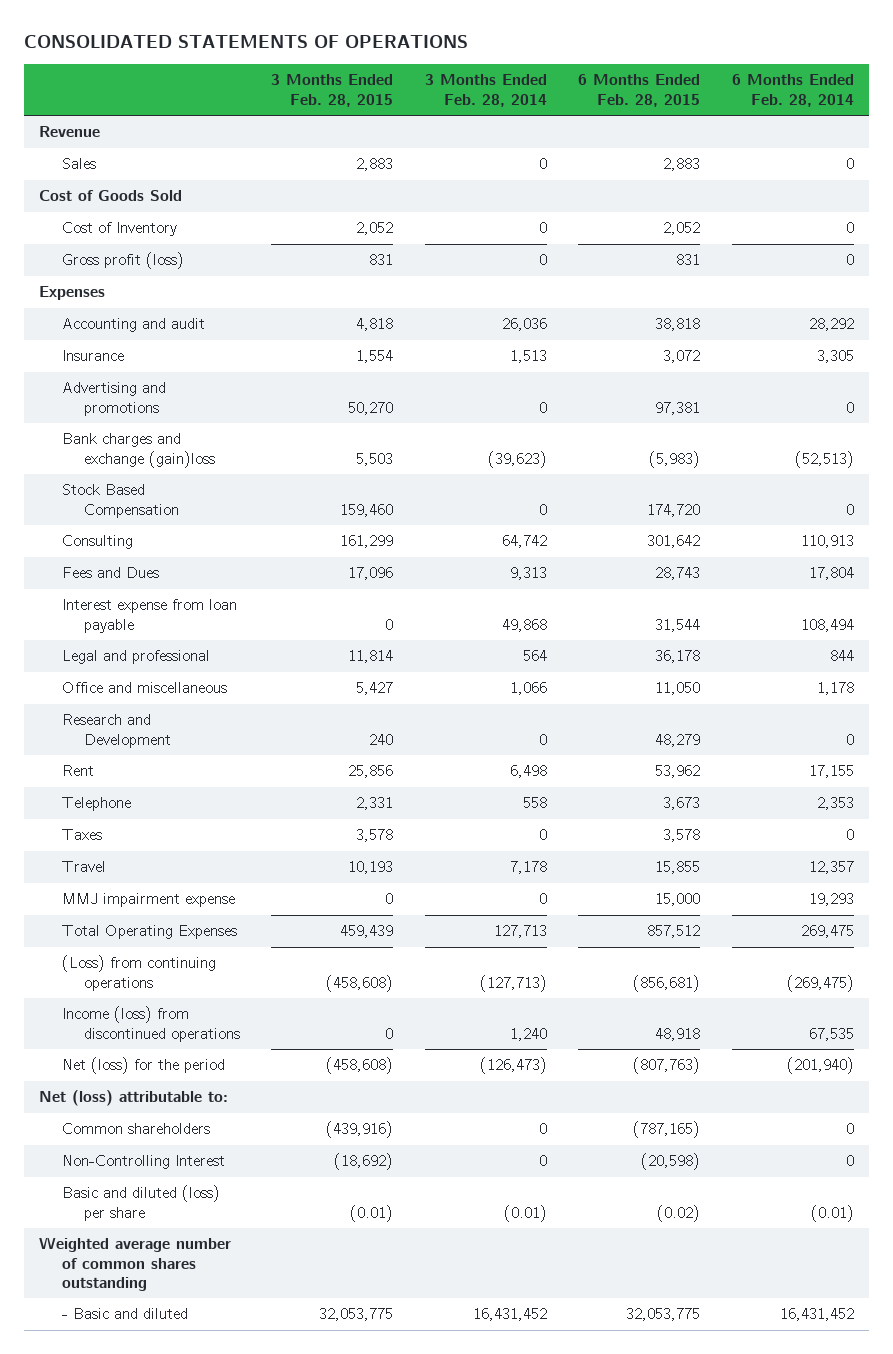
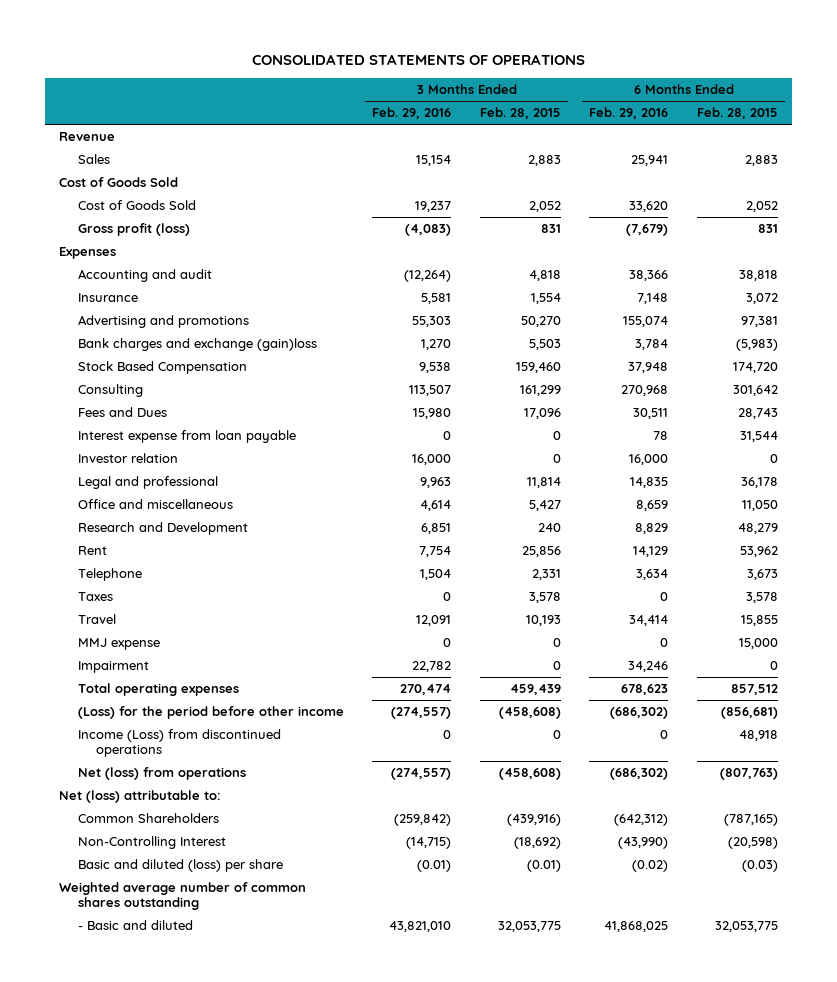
[424,74,547,107] 3 Months Ended Feb. 28, 2014 -> none
[731,74,854,107] 6 Months Ended Feb. 28, 2014 -> none
none -> [372,107,452,120] Feb. 29, 2016
none -> [589,107,669,120] Feb. 29, 2016
[61,222,177,237] Cost of Inventory -> [77,200,196,211] Cost of Goods Sold
none -> [77,453,178,464] Investor relation
[61,893,235,908] MMJ impairment expense -> [77,638,160,651] MMJ expense
none -> [77,661,149,674] Impairment
[61,925,237,940] Total Operating Expenses -> [77,683,239,697] Total operating expenses
[61,955,216,991] (Loss) from continuing operations -> [77,706,344,720] (Loss) for the period before other income
[61,1006,240,1042] Income (loss) from discontinued operations -> [77,729,281,758] Income (Loss) from discontinued operations
[61,1057,225,1075] Net (loss) for the period -> [77,767,246,781] Net (loss) from operations
[61,1123,210,1135] Common shareholders -> [77,813,219,824] Common Shareholders
[657,1204,701,1222] (0.02) -> [741,860,778,873] (0.03)

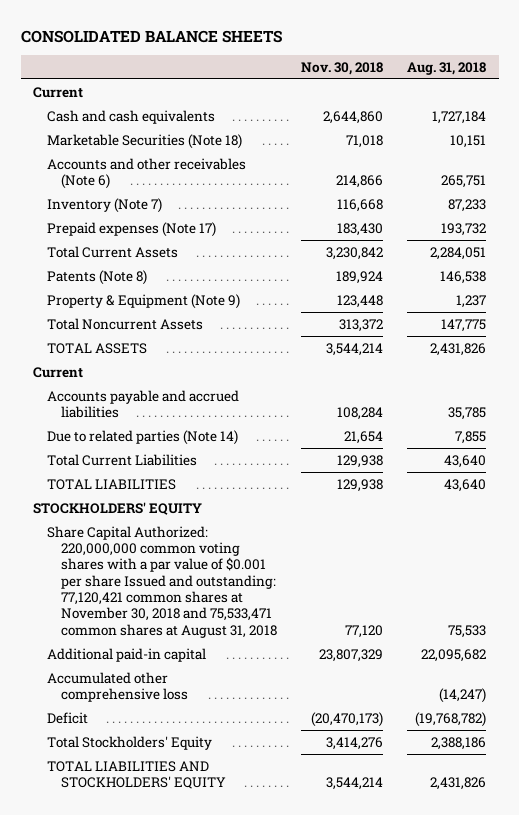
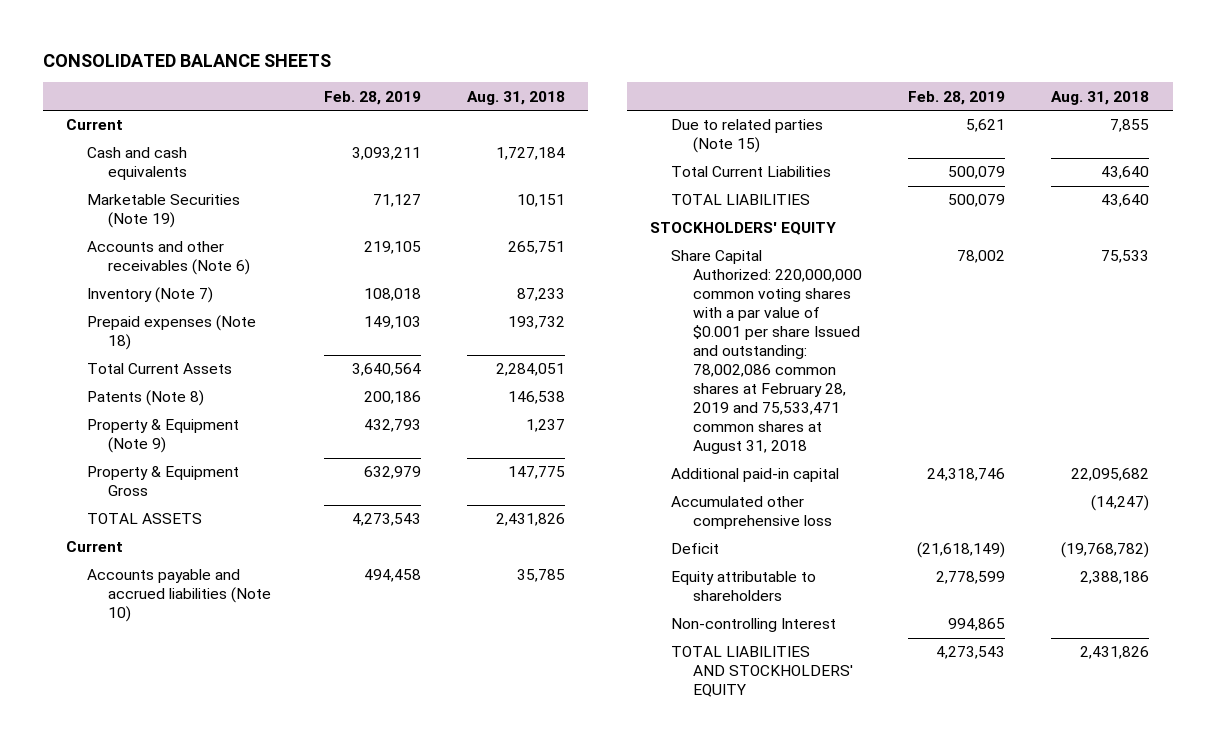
[301,61,384,75] Nov. 30, 2018 -> none
none -> [323,90,421,105] Feb. 28, 2019
[46,133,242,149] Marketable Securities (Note 18) -> [87,194,241,229] Marketable Securities (Note 19)
[46,221,216,237] Prepaid expenses (Note 17) -> [87,315,257,351] Prepaid expenses (Note 18)
[46,317,203,330] Total Noncurrent Assets -> [87,466,240,497] Property & Equipment Gross
[46,389,239,419] Accounts payable and accrued liabilities -> [87,569,272,623] Accounts payable and accrued liabilities (Note 10)
[46,429,238,445] Due to related parties (Note 14) -> [671,119,824,154] Due to related parties (Note 15)
[46,525,277,638] Share Capital Authorized: 220,000,000 common voting shares with a par value of $0.001 per share Issued and outstanding: 77,120,421 common shares at November 30, 2018 and 75,533,471 common shares at August 31, 2018 -> [671,250,862,455] Share Capital Authorized: 220,000,000 common voting shares with a par value of $0.001 per share Issued and outstanding: 78,002,086 common shares at February 28, 2019 and 75,533,471 common shares at August 31, 2018
[46,735,212,750] Total Stockholders' Equity -> [671,571,817,602] Equity attributable to shareholders
none -> [671,618,837,633] Non-controlling Interest

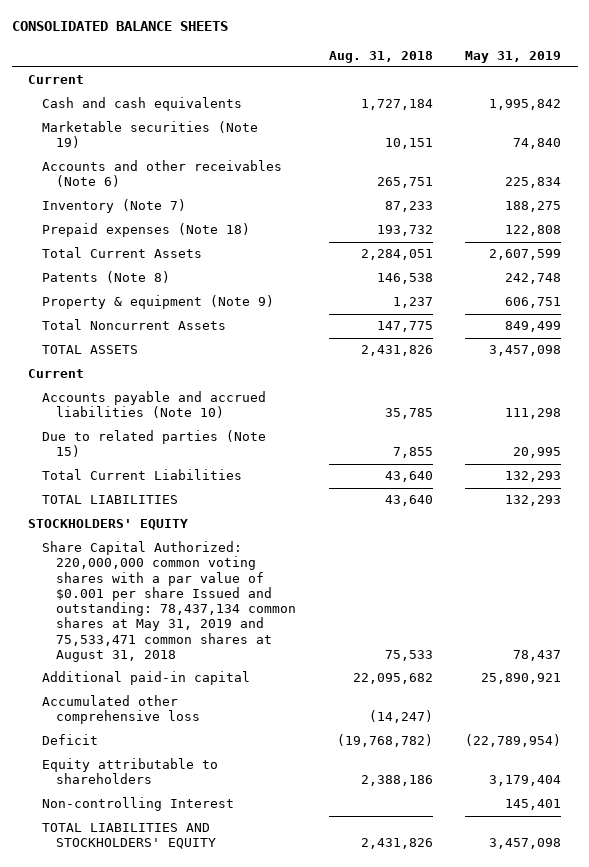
[323,90,421,105] Feb. 28, 2019 -> none
none -> [465,50,562,63] May 31, 2019
[87,194,241,229] Marketable Securities (Note 19) -> [42,121,259,149] Marketable securities (Note 19)
[87,419,240,454] Property & Equipment (Note 9) -> [42,295,275,310] Property & equipment (Note 9)
[87,466,240,497] Property & Equipment Gross -> [42,319,227,331] Total Noncurrent Assets
[671,250,862,455] Share Capital Authorized: 220,000,000 common voting shares with a par value of $0.001 per share Issued and outstanding: 78,002,086 common shares at February 28, 2019 and 75,533,471 common shares at August 31, 2018 -> [42,541,297,662] Share Capital Authorized: 220,000,000 common voting shares with a par value of $0.001 per share Issued and outstanding: 78,437,134 common shares at May 31, 2019 and 75,533,471 common shares at August 31, 2018

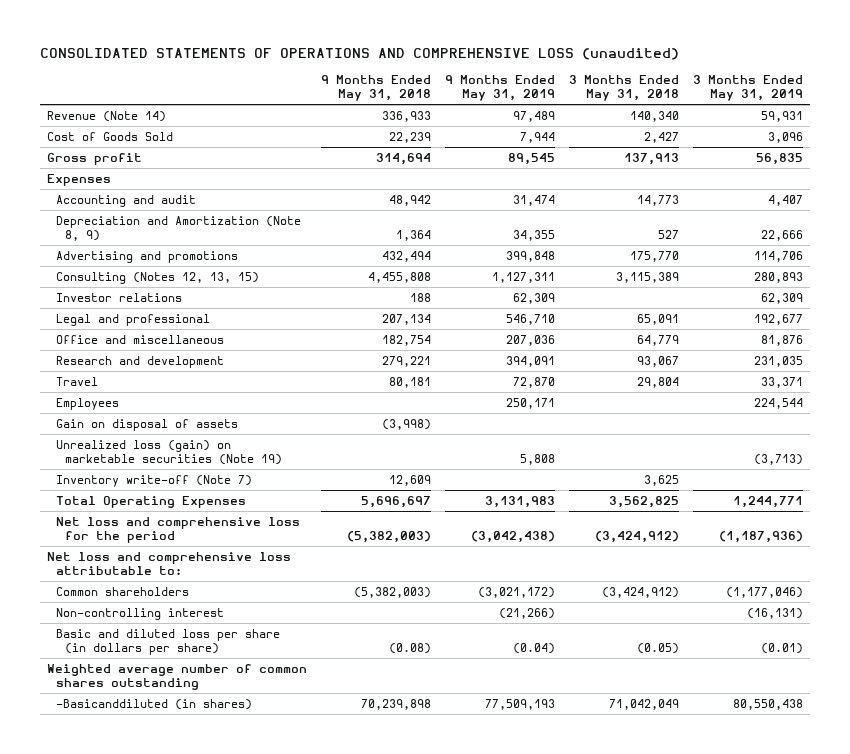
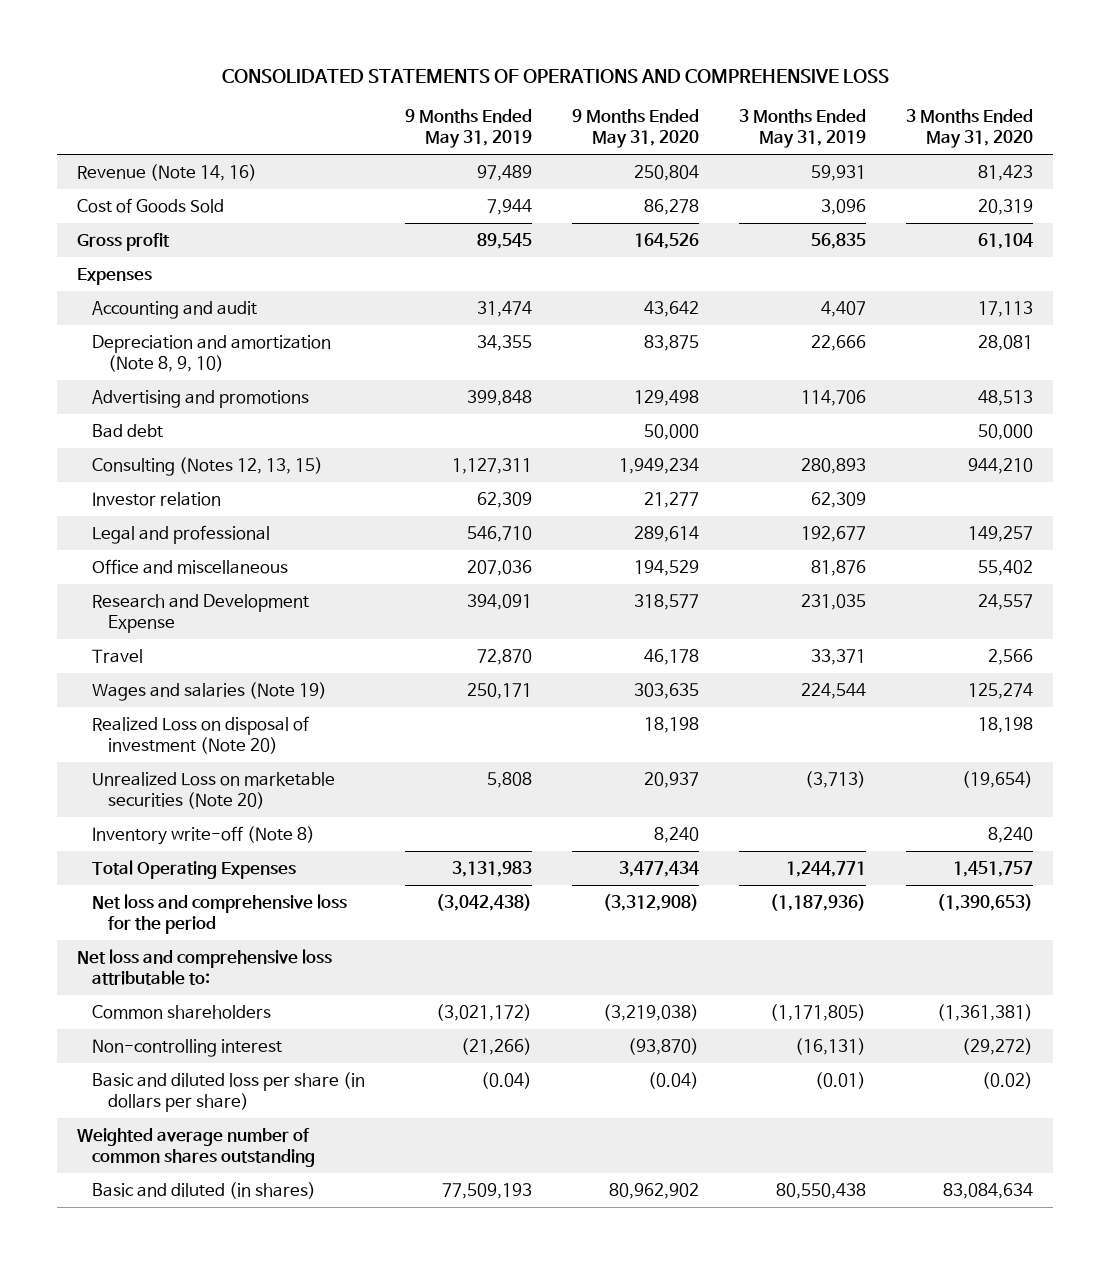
[39,47,679,60] CONSOLIDATED STATEMENTS OF OPERATIONS AND COMPREHENSIVE LOSS (unaudited) -> [222,68,890,83] CONSOLIDATED STATEMENTS OF OPERATIONS AND COMPREHENSIVE LOSS
[320,75,431,101] 9 Months Ended May 31, 2018 -> none
[568,75,679,101] 3 Months Ended May 31, 2018 -> none
none -> [572,109,700,149] 9 Months Ended May 31, 2020
none -> [906,109,1034,149] 3 Months Ended May 31, 2020
[46,110,166,122] Revenue (Note 14) -> [76,163,257,181] Revenue (Note 14, 16)
[56,215,302,241] Depreciation and Amortization (Note 8, 9) -> [92,334,332,373] Depreciation and amortization (Note 8, 9, 10)
none -> [92,423,164,438] Bad debt
[56,292,183,302] Investor relations -> [92,491,222,506] Investor relation
[56,355,225,368] Research and development -> [92,593,310,634] Research and Development Expense
[56,397,120,410] Employees -> [92,681,328,701] Wages and salaries (Note 19)
[56,418,239,431] Gain on disposal of assets -> [92,715,310,755] Realized Loss on disposal of investment (Note 20)
[56,439,283,465] Unrealized loss (gain) on marketable securities (Note 19) -> [92,771,336,810] Unrealized Loss on marketable securities (Note 20)
[56,474,253,487] Inventory write-off (Note 7) -> [92,825,316,845] Inventory write-off (Note 8)
[725,586,803,598] (1,177,046) -> [770,1003,867,1021] (1,171,805)
[56,698,253,710] -Basicanddiluted (in shares) -> [92,1181,317,1199] Basic and diluted (in shares)

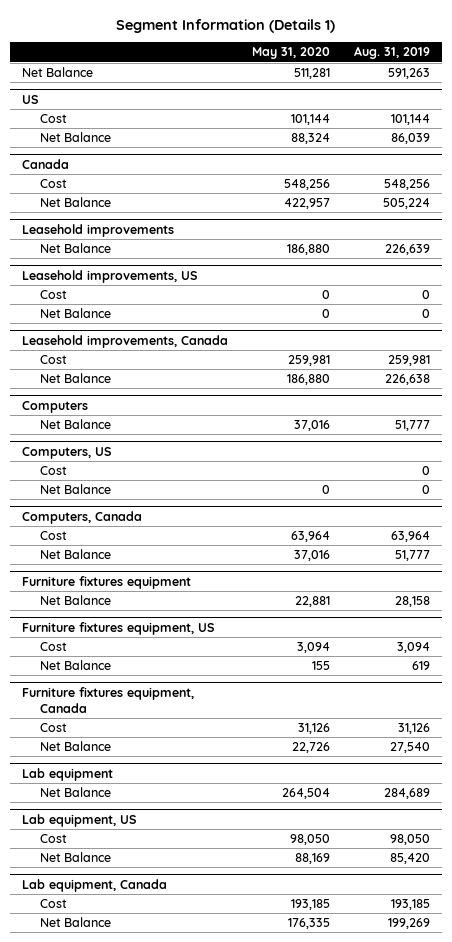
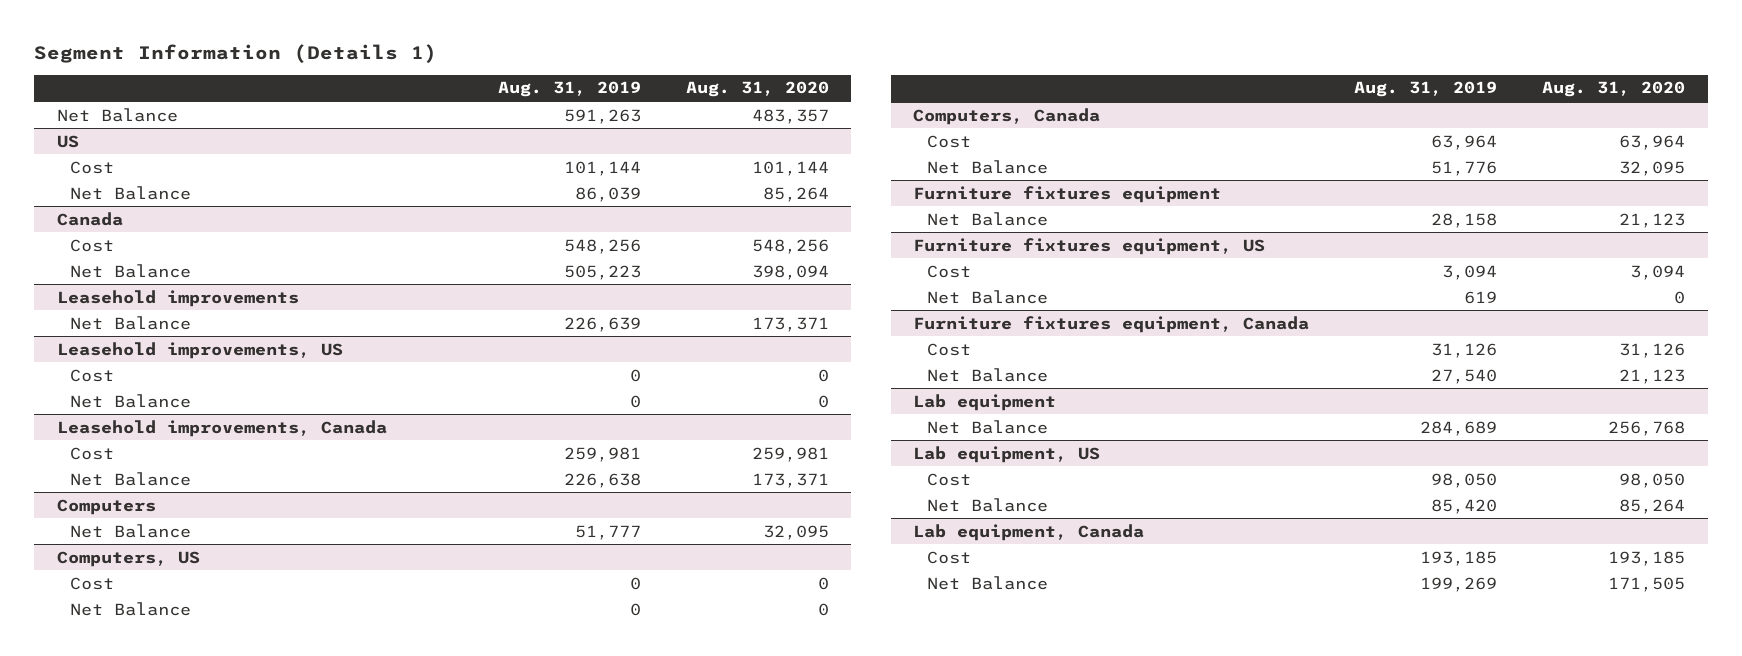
[252,47,331,60] May 31, 2020 -> none
none -> [685,81,829,98] Aug. 31, 2020
[382,198,430,210] 505,224 -> [563,264,641,280] 505,223
[394,550,430,562] 51,777 -> [1431,160,1498,176] 51,776

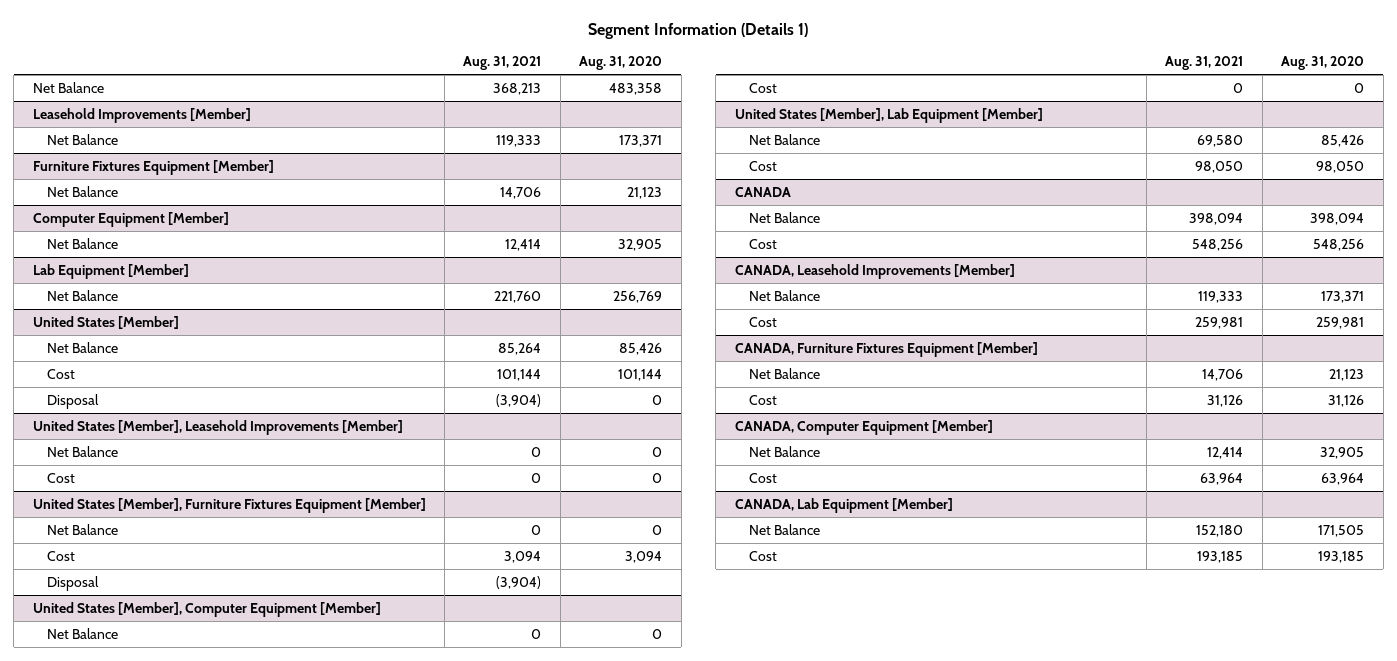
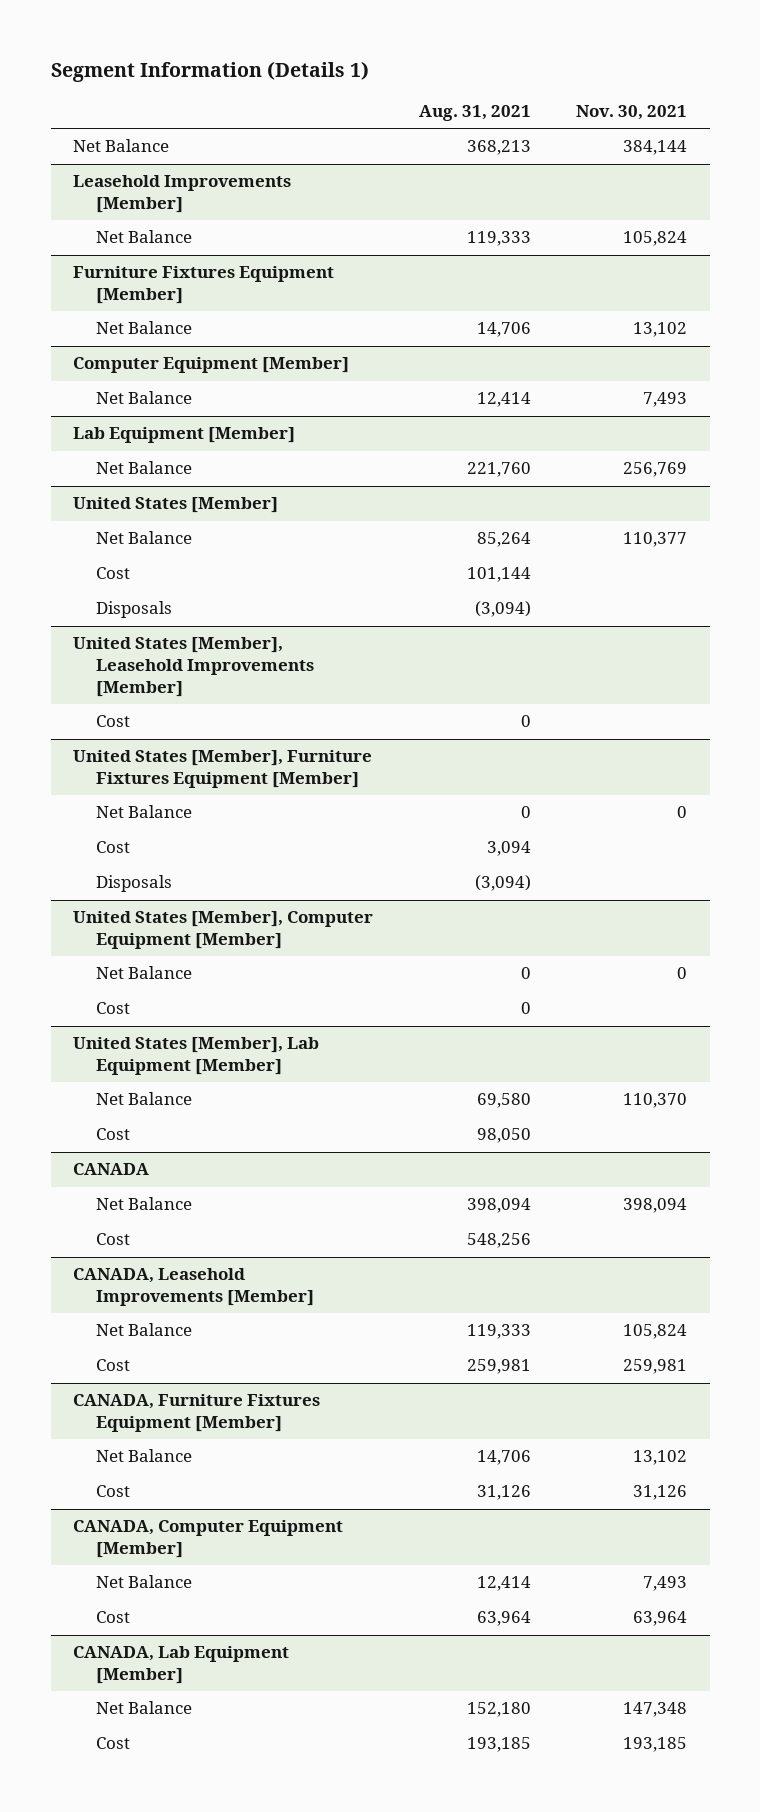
[579,56,663,71] Aug. 31, 2020 -> none
none -> [575,105,687,121] Nov. 30, 2021
[47,393,100,409] Disposal -> [96,601,173,619] Disposals
[496,393,542,407] (3,904) -> [474,601,531,618] (3,094)
[47,445,119,457] Net Balance -> none
[47,575,100,591] Disposal -> [96,875,173,893] Disposals
[496,575,542,589] (3,904) -> [474,875,531,892] (3,094)

